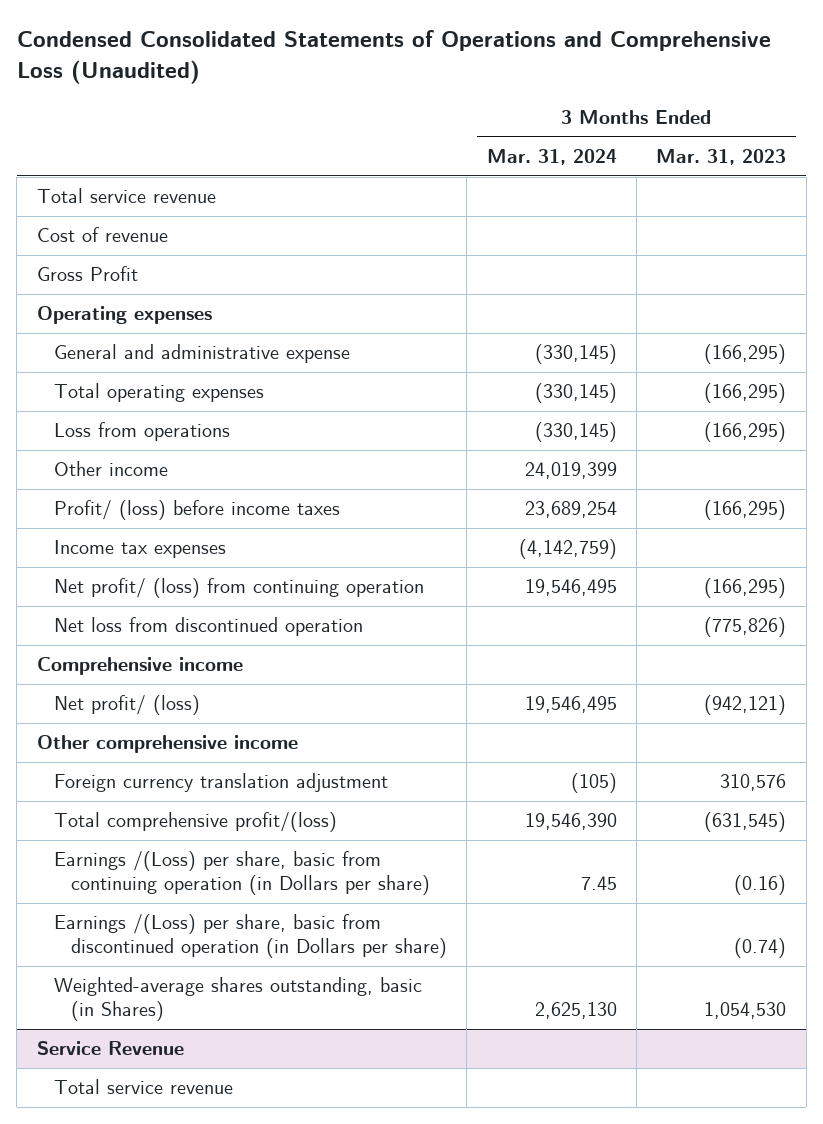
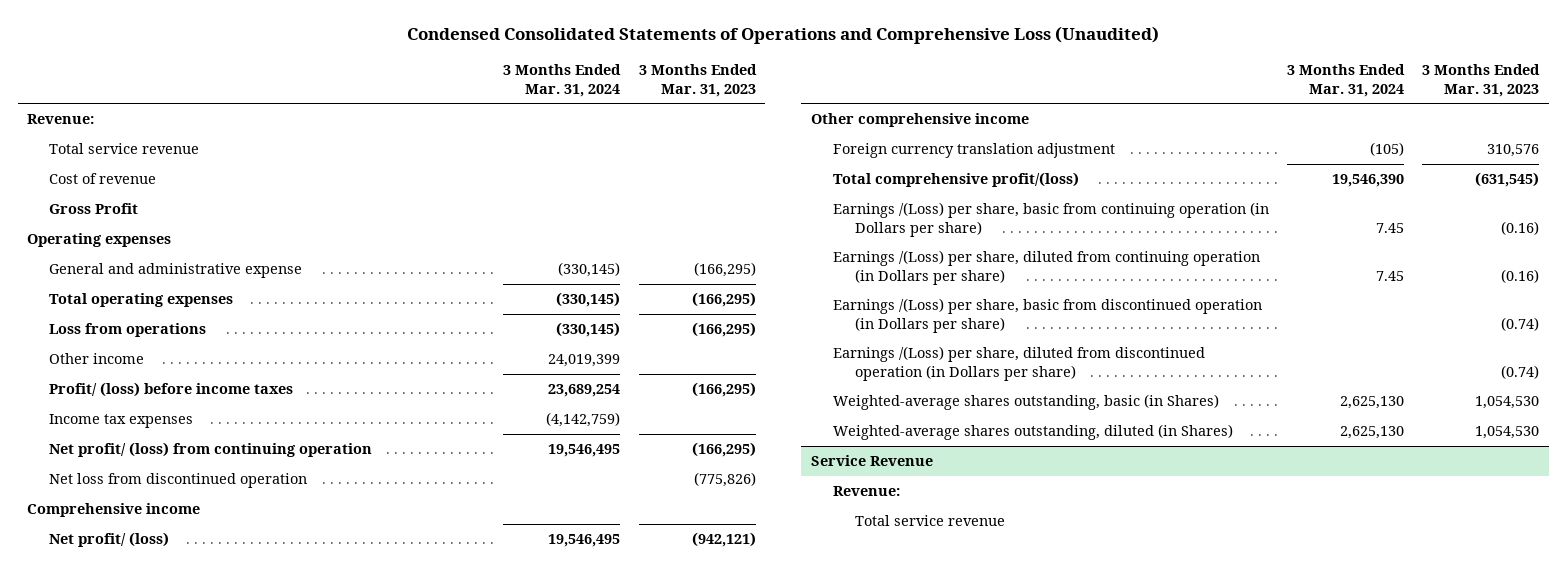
none -> [26,114,94,125] Revenue:
none -> [832,250,1260,285] Earnings /(Loss) per share, diluted from continuing operation (in Dollars per share)
none -> [832,346,1205,381] Earnings /(Loss) per share, diluted from discontinued operation (in Dollars per share)
none -> [832,424,1233,441] Weighted-average shares outstanding, diluted (in Shares)
none -> [832,486,900,497] Revenue:

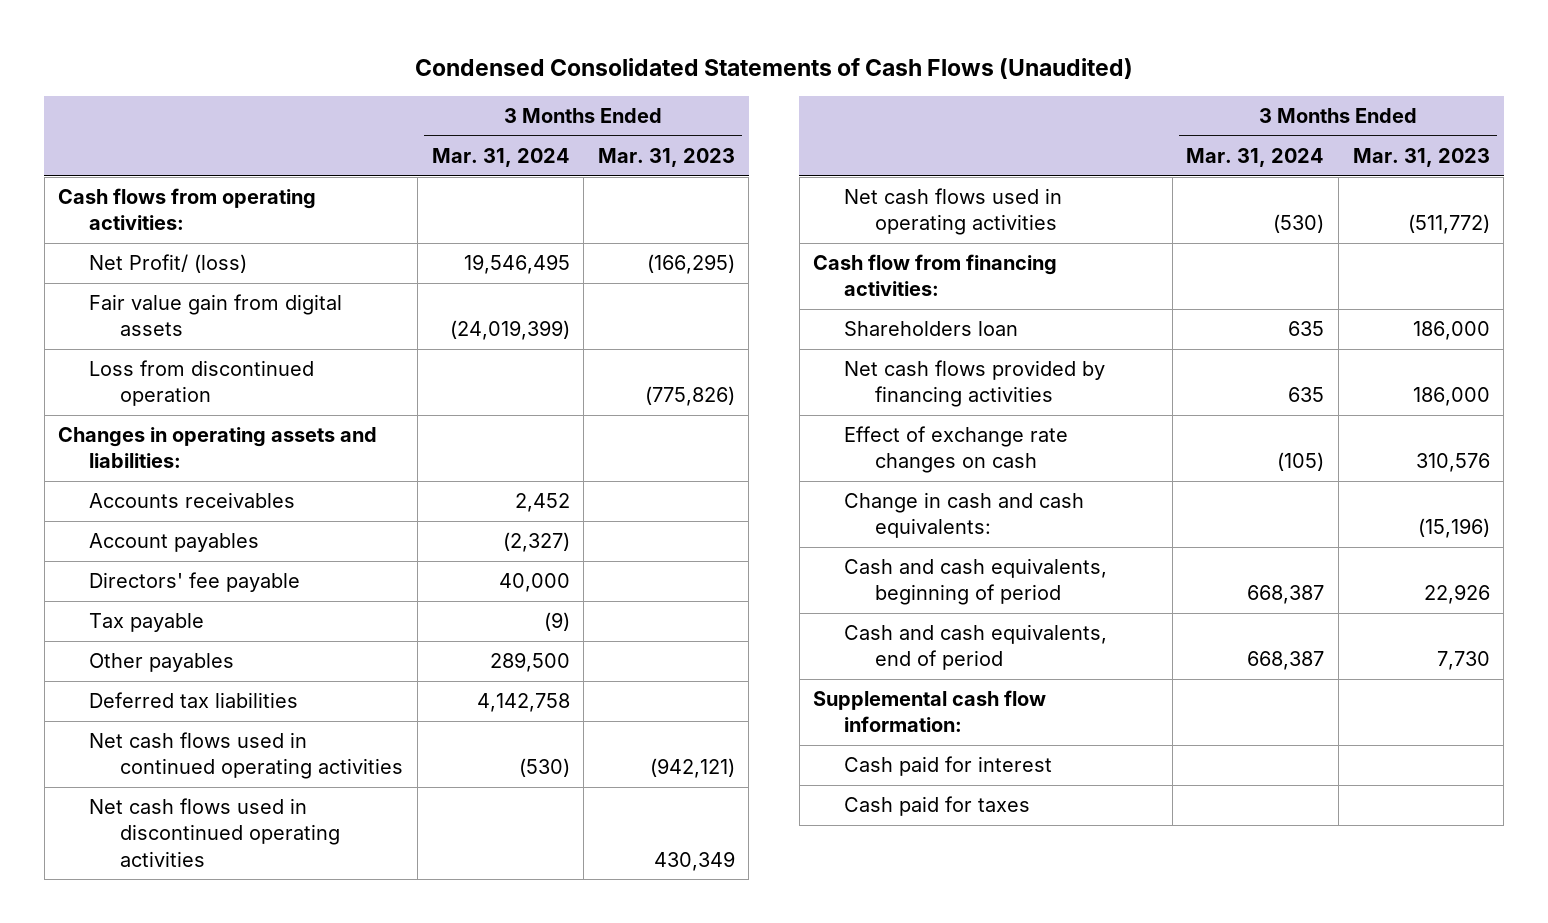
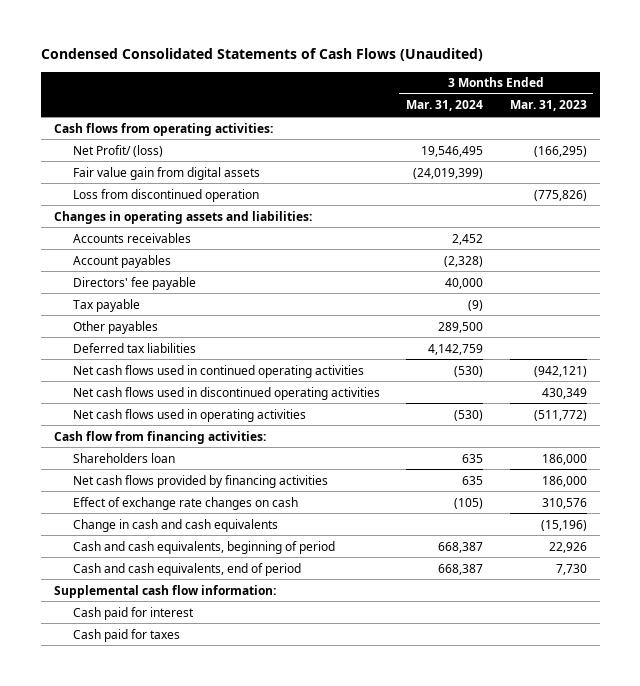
[502,532,570,553] (2,327) -> [444,255,484,267] (2,328)
[476,693,570,713] 4,142,758 -> [428,343,484,355] 4,142,759
[844,492,1085,539] Change in cash and cash equivalents: -> [72,518,278,532] Change in cash and cash equivalents

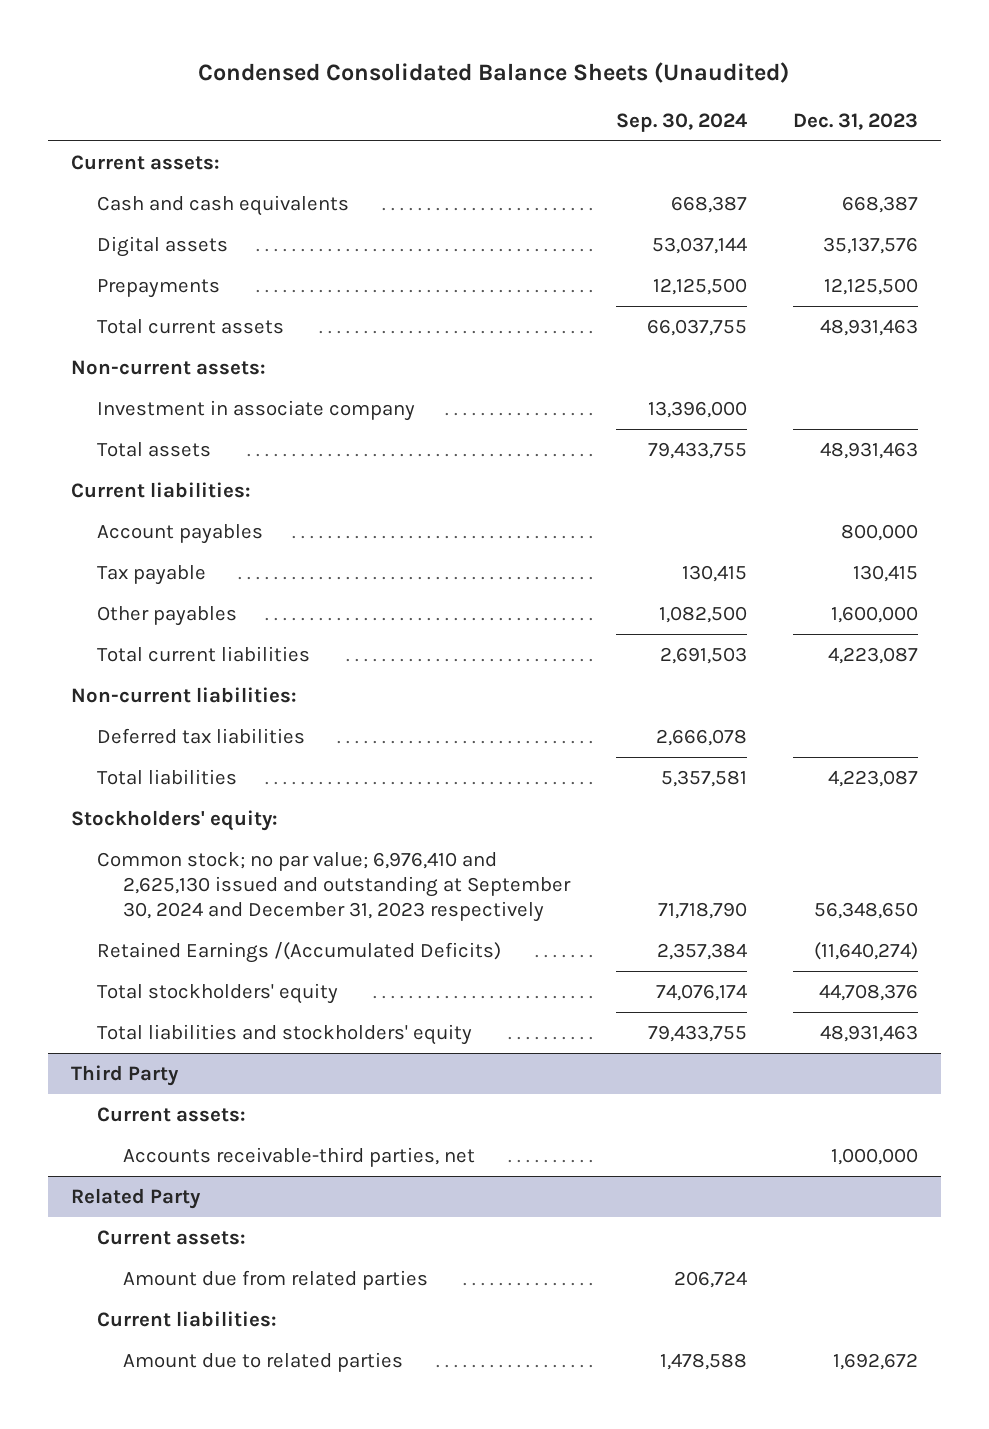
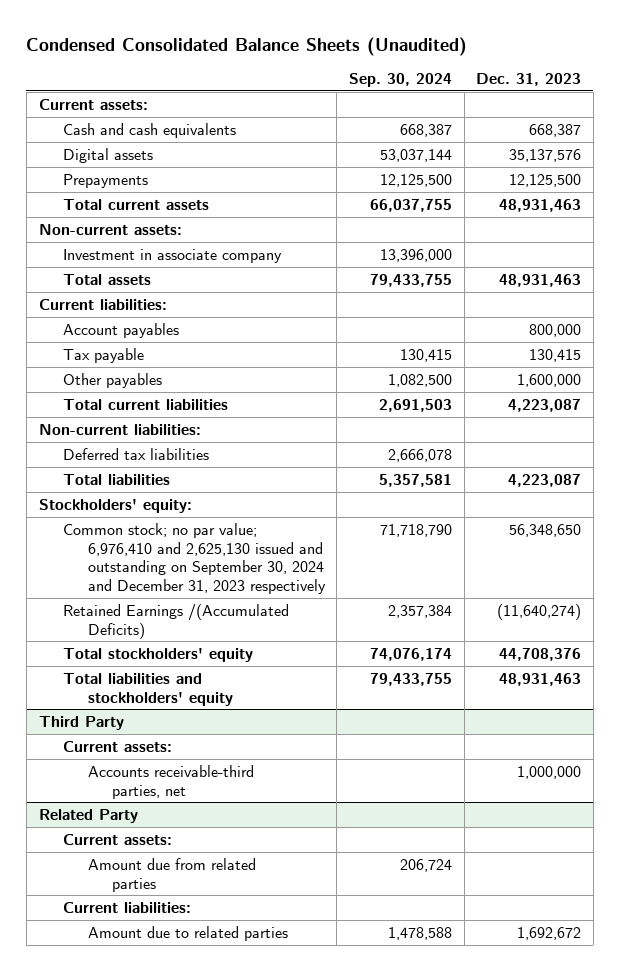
[97,851,572,922] Common stock; no par value; 6,976,410 and 2,625,130 issued and outstanding at September 30, 2024 and December 31, 2023 respectively -> [63,522,326,595] Common stock; no par value; 6,976,410 and 2,625,130 issued and outstanding on September 30, 2024 and December 31, 2023 respectively

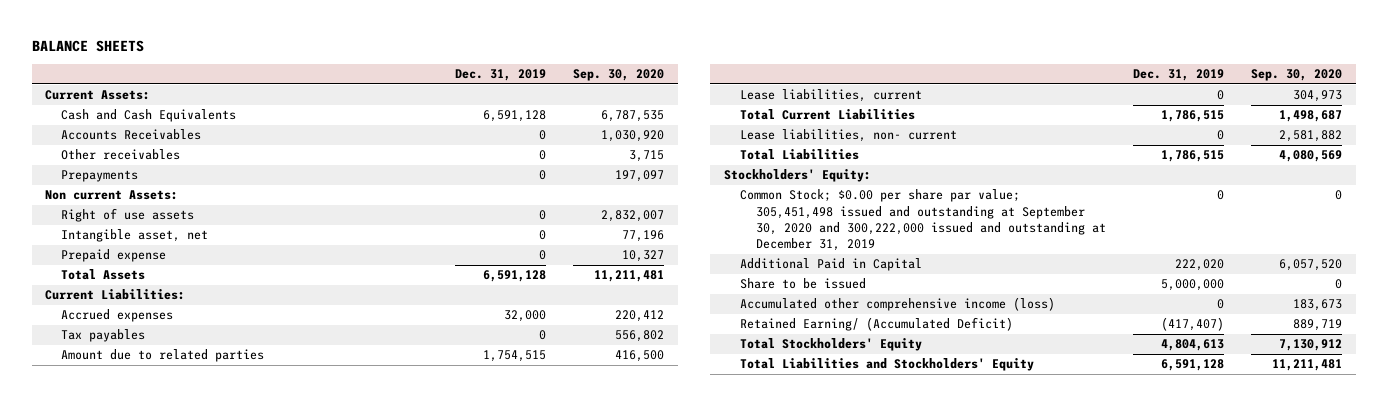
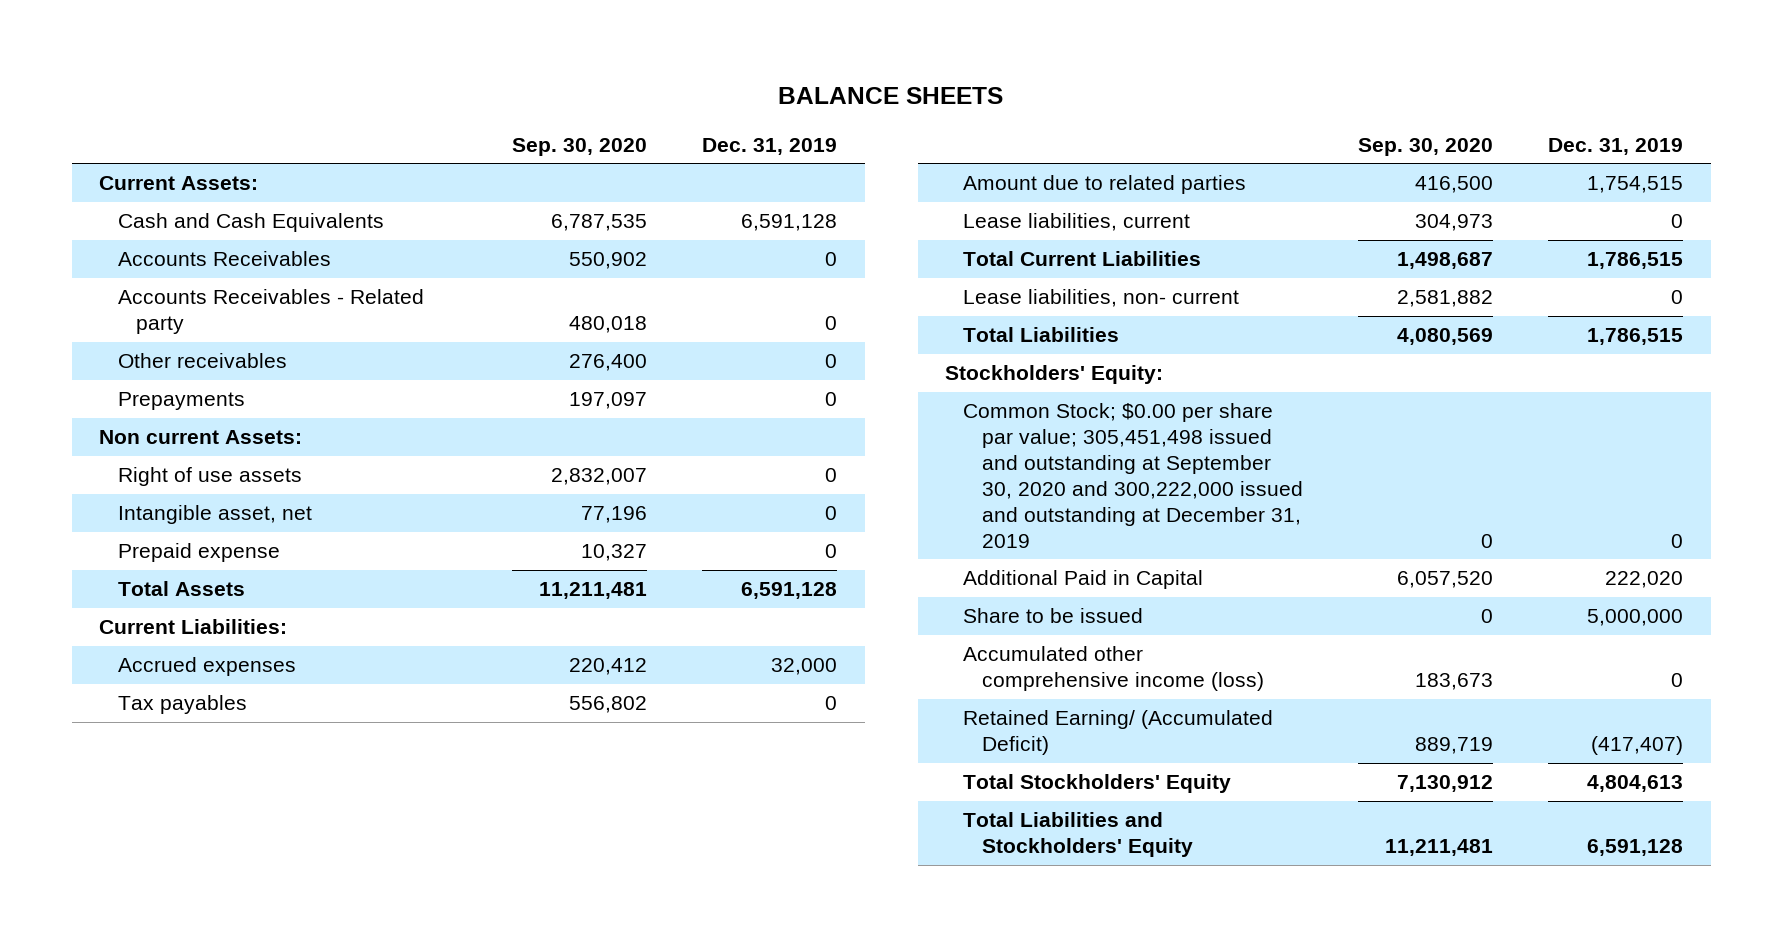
[601,130,665,143] 1,030,920 -> [569,252,648,270] 550,902
none -> [117,289,424,335] Accounts Receivables - Related party
[629,150,665,163] 3,715 -> [569,354,648,372] 276,400

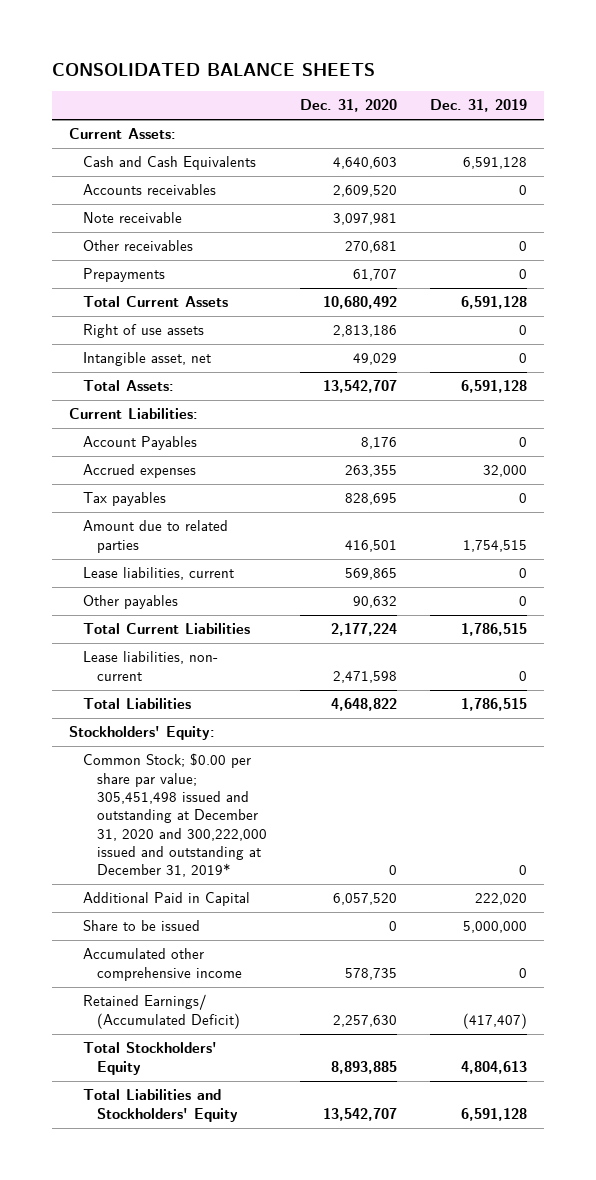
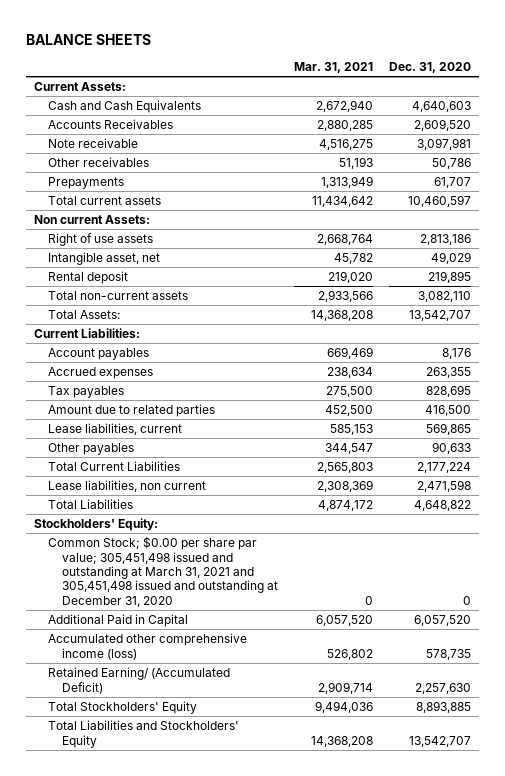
[52,62,376,76] CONSOLIDATED BALANCE SHEETS -> [25,33,151,45] BALANCE SHEETS
[430,99,528,113] Dec. 31, 2019 -> none
none -> [293,61,373,73] Mar. 31, 2021
[83,184,217,196] Accounts receivables -> [47,119,173,130] Accounts Receivables
[345,241,398,254] 270,681 -> [431,158,471,170] 50,786
[83,296,229,308] Total Current Assets -> [47,196,161,206] Total current assets
[323,296,398,310] 10,680,492 -> [407,195,471,208] 10,460,597
none -> [33,215,150,225] Non current Assets:
none -> [47,271,128,285] Rental deposit
none -> [47,291,188,301] Total non-current assets
[83,436,198,451] Account Payables -> [47,348,149,361] Account payables
[345,539,398,552] 416,501 -> [424,405,471,417] 416,500
[353,596,398,609] 90,632 -> [431,442,471,455] 90,633
[83,651,219,681] Lease liabilities, non- current -> [47,480,206,493] Lease liabilities, non current
[83,753,268,878] Common Stock; $0.00 per share par value; 305,451,498 issued and outstanding at December 31, 2020 and 300,222,000 issued and outstanding at December 31, 2019* -> [47,536,278,607] Common Stock; $0.00 per share par value; 305,451,498 issued and outstanding at March 31, 2021 and 305,451,498 issued and outstanding at December 31, 2020
[83,920,201,932] Share to be issued -> none
[83,948,243,981] Accumulated other comprehensive income -> [47,633,247,660] Accumulated other comprehensive income (loss)
[83,994,241,1029] Retained Earnings/ (Accumulated Deficit) -> [47,667,230,694] Retained Earning/ (Accumulated Deficit)

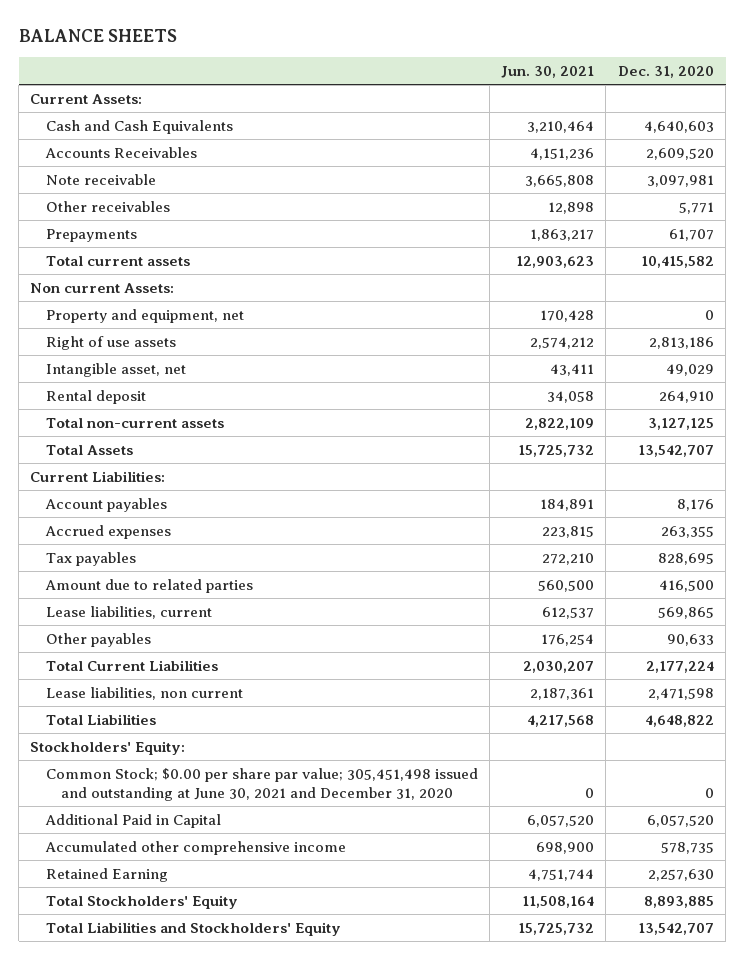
[293,61,373,73] Mar. 31, 2021 -> none
none -> [501,65,595,78] Jun. 30, 2021
[431,158,471,170] 50,786 -> [678,201,714,214] 5,771
[407,195,471,208] 10,460,597 -> [640,255,714,268] 10,415,582
none -> [45,308,244,323] Property and equipment, net
[427,271,471,284] 219,895 -> [658,390,714,403] 264,910
[417,291,471,303] 3,082,110 -> [647,417,714,430] 3,127,125
[47,310,120,320] Total Assets: -> [45,444,133,455] Total Assets
[47,536,278,607] Common Stock; $0.00 per share par value; 305,451,498 issued and outstanding at March 31, 2021 and 305,451,498 issued and outstanding at December 31, 2020 -> [45,767,478,802] Common Stock; $0.00 per share par value; 305,451,498 issued and outstanding at June 30, 2021 and December 31, 2020
[47,633,247,660] Accumulated other comprehensive income (loss) -> [44,840,346,855] Accumulated other comprehensive income
[47,667,230,694] Retained Earning/ (Accumulated Deficit) -> [45,867,168,882] Retained Earning

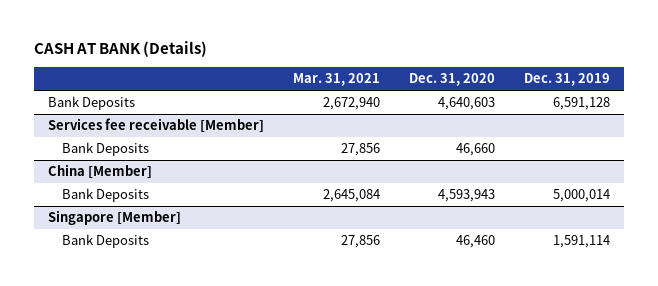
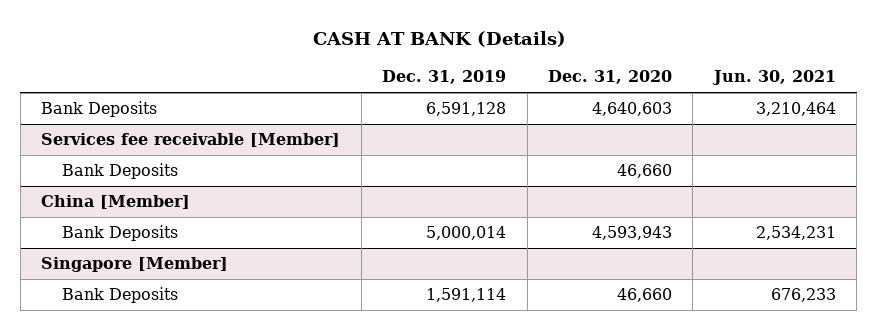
[292,73,380,87] Mar. 31, 2021 -> none
none -> [711,70,836,86] Jun. 30, 2021
[455,235,495,249] 46,460 -> [617,288,673,303] 46,660

